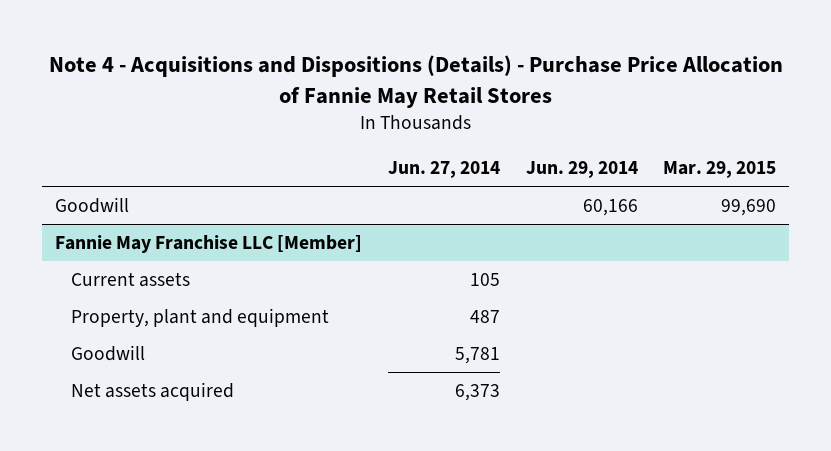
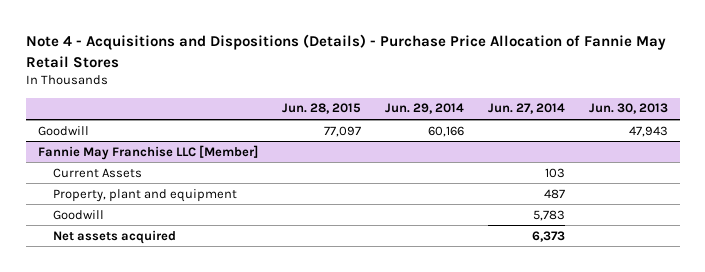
[663,161,777,179] Mar. 29, 2015 -> none
none -> [281,103,361,115] Jun. 28, 2015
none -> [588,103,668,115] Jun. 30, 2013
[71,272,191,288] Current assets -> [52,167,142,178] Current Assets
[469,273,500,287] 105 -> [544,167,565,178] 103
[454,347,500,365] 5,781 -> [532,209,565,221] 5,783

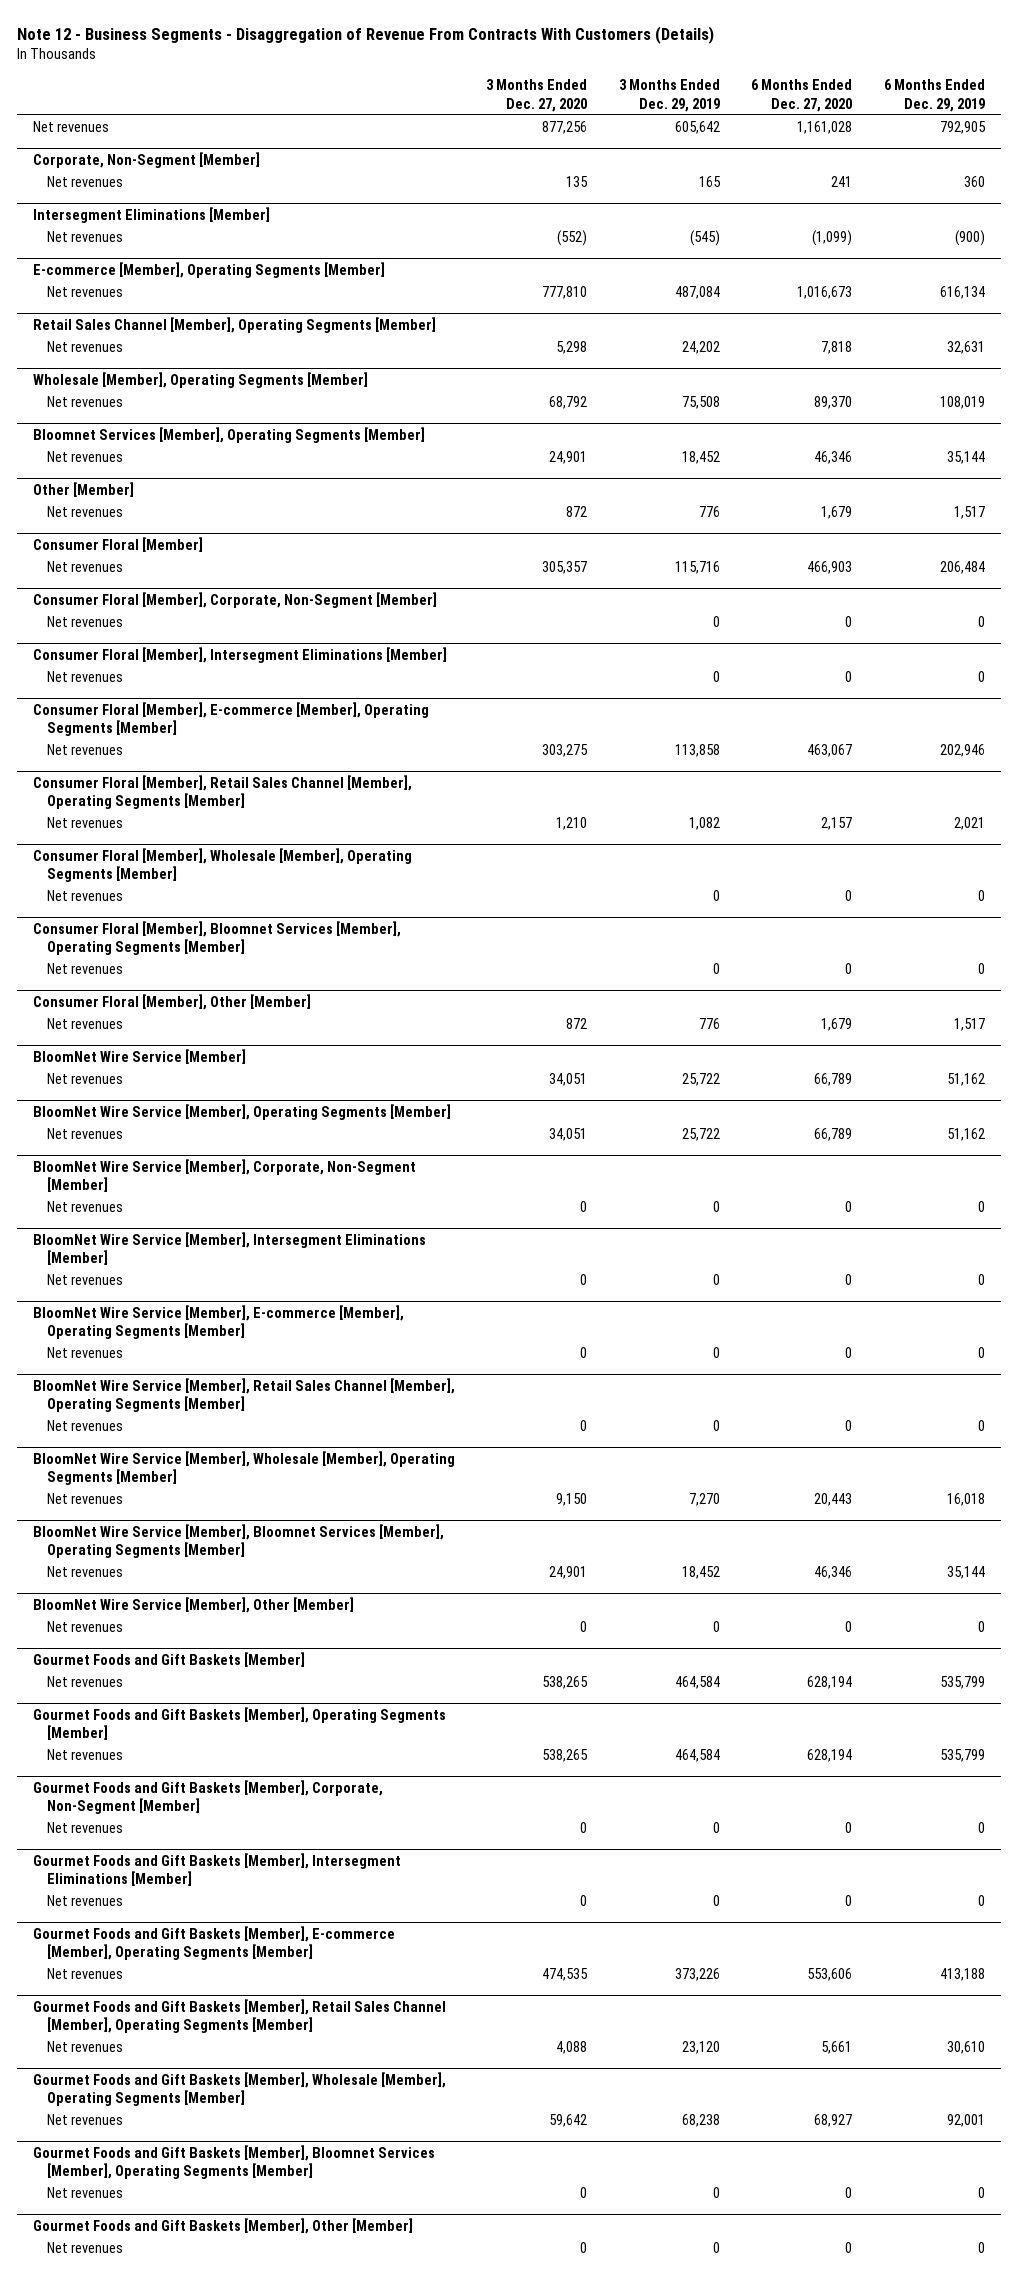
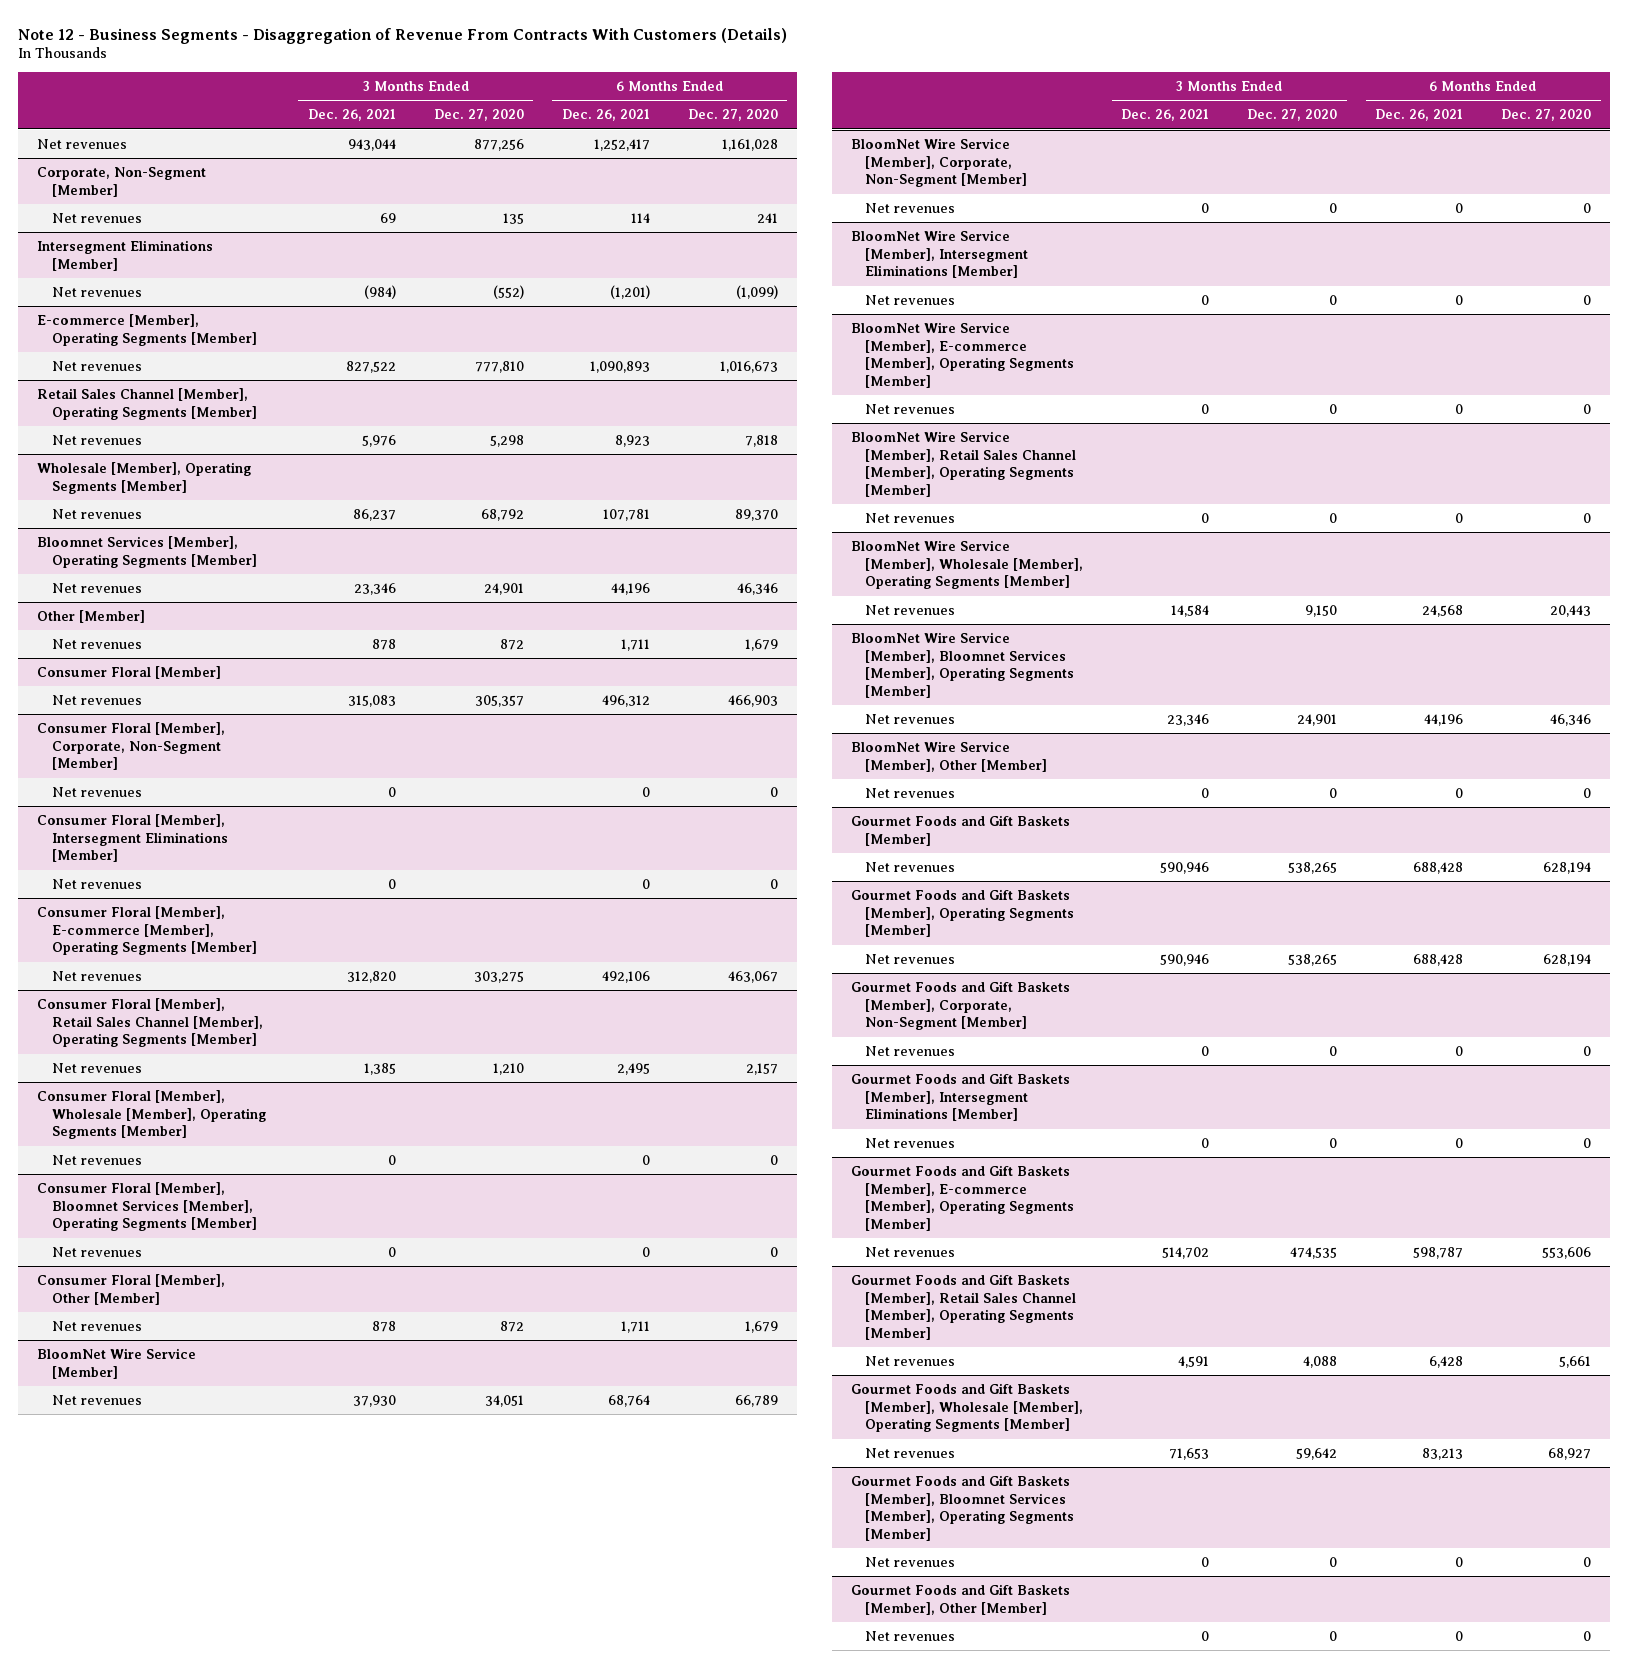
[618,78,720,112] 3 Months Ended Dec. 29, 2019 -> none
[883,78,985,112] 6 Months Ended Dec. 29, 2019 -> none
none -> [307,109,396,122] Dec. 26, 2021
none -> [561,109,650,122] Dec. 26, 2021
[33,1103,452,1120] BloomNet Wire Service [Member], Operating Segments [Member] -> none
[47,1128,124,1140] Net revenues -> none

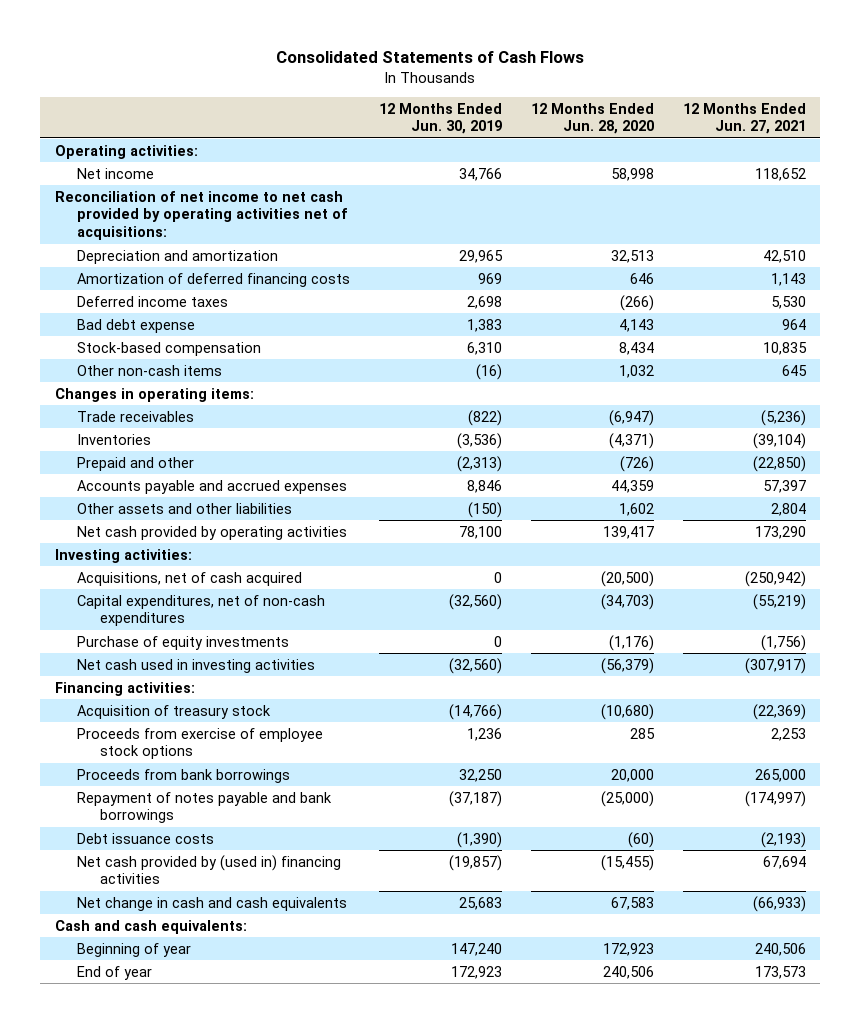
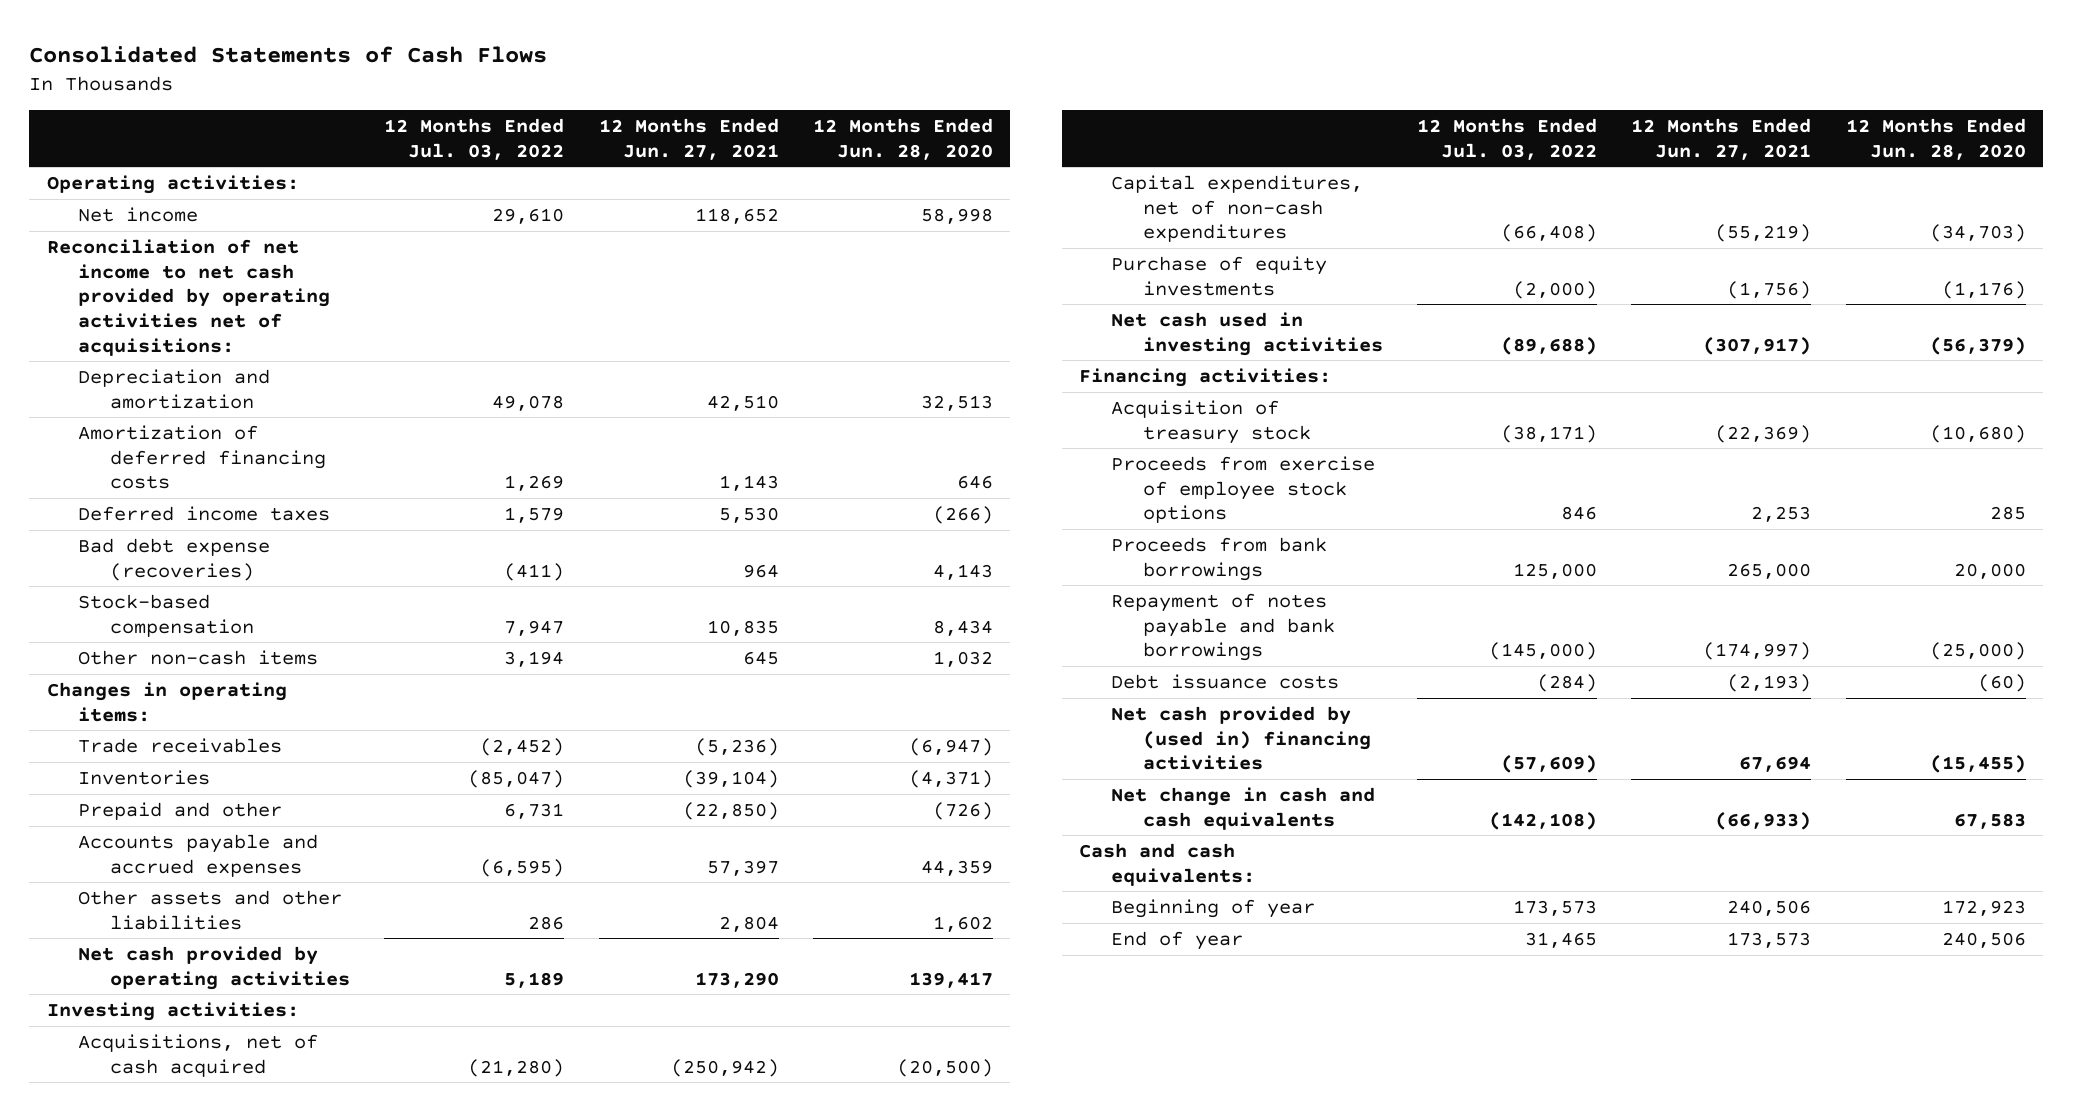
[379,102,503,135] 12 Months Ended Jun. 30, 2019 -> none
none -> [384,118,565,160] 12 Months Ended Jul. 03, 2022
[77,318,196,333] Bad debt expense -> [78,537,271,581] Bad debt expense (recoveries)

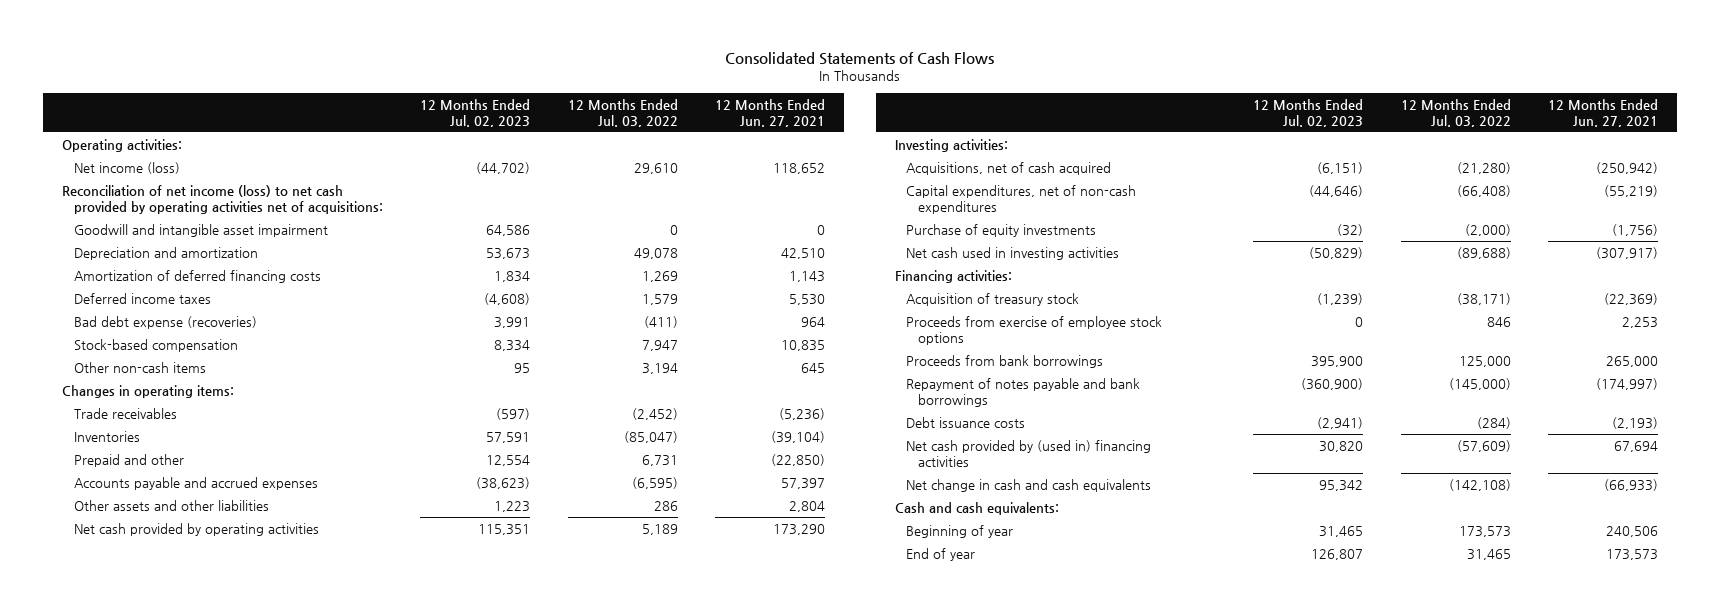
[813,118,994,160] 12 Months Ended Jun. 28, 2020 -> none
none -> [420,98,531,127] 12 Months Ended Jul. 02, 2023
[78,206,199,222] Net income -> [73,161,180,174] Net income (loss)
[46,238,331,356] Reconciliation of net income to net cash provided by operating activities net of acquisitions: -> [61,184,383,215] Reconciliation of net income (loss) to net cash provided by operating activities net of acquisitions:
none -> [73,223,328,237] Goodwill and intangible asset impairment

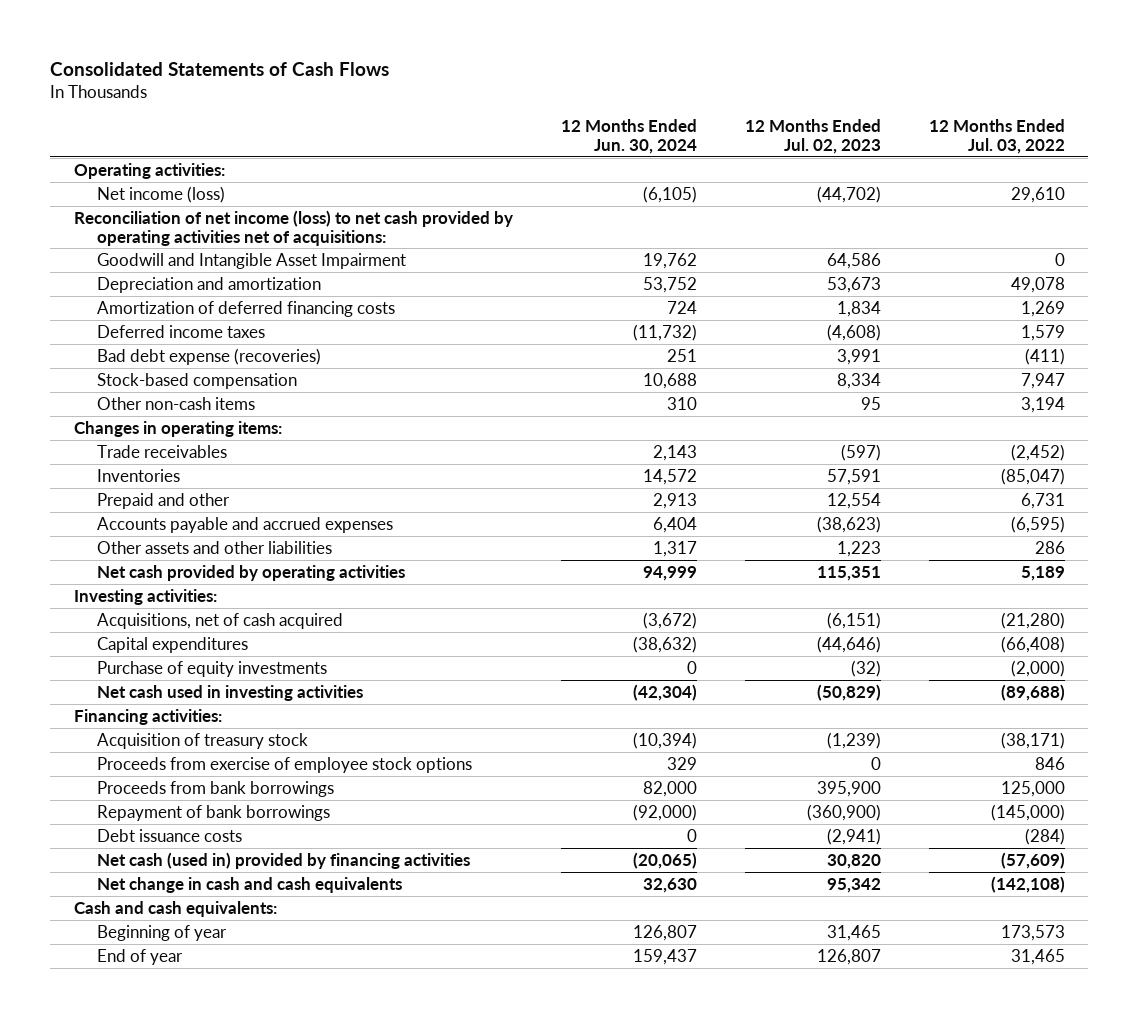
[715,98,826,127] 12 Months Ended Jun. 27, 2021 -> none
none -> [560,118,697,154] 12 Months Ended Jun. 30, 2024
[73,223,328,237] Goodwill and intangible asset impairment -> [97,252,407,269] Goodwill and Intangible Asset Impairment
[906,184,1137,215] Capital expenditures, net of non-cash expenditures -> [97,636,249,653] Capital expenditures
[906,377,1141,408] Repayment of notes payable and bank borrowings -> [97,804,331,821] Repayment of bank borrowings
[906,439,1152,468] Net cash provided by (used in) financing activities -> [97,851,471,869] Net cash (used in) provided by financing activities

